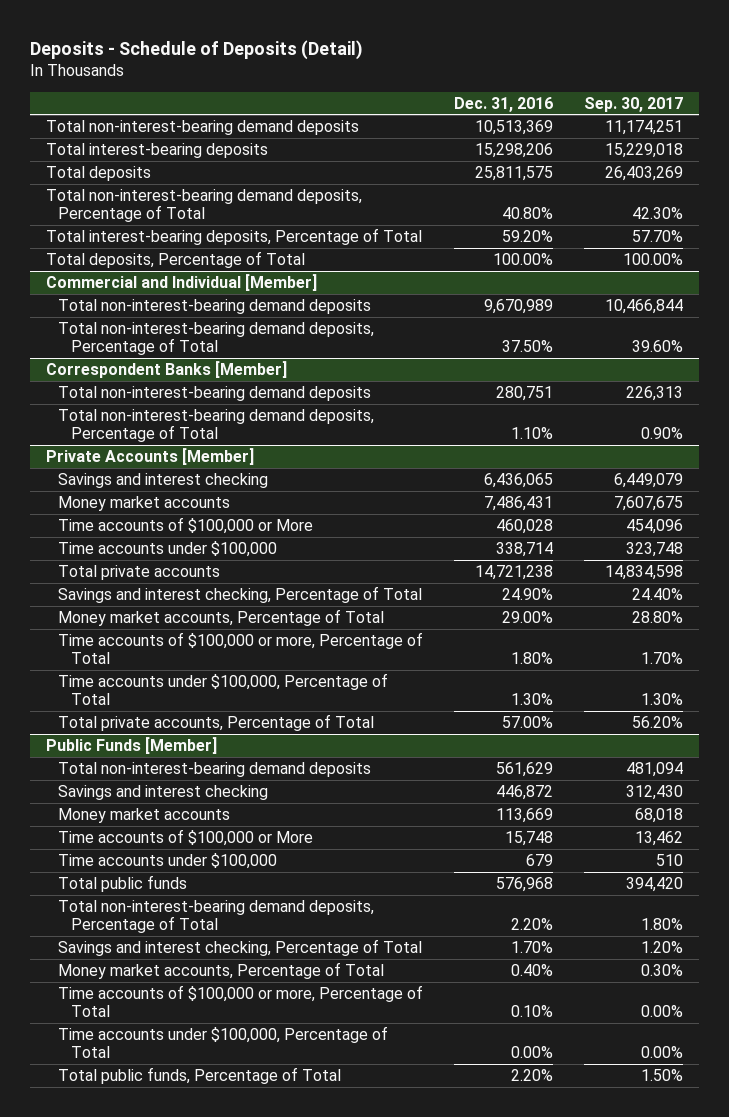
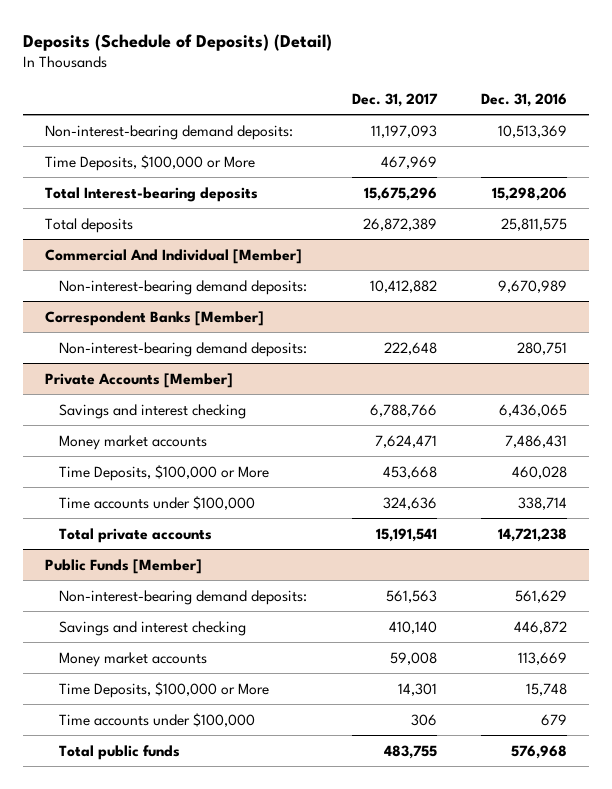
[30,39,364,60] Deposits - Schedule of Deposits (Detail) -> [22,33,332,51] Deposits (Schedule of Deposits) (Detail)
[584,96,684,112] Sep. 30, 2017 -> none
none -> [351,92,438,107] Dec. 31, 2017
[45,119,359,135] Total non-interest-bearing demand deposits -> [44,124,293,140] Non-interest-bearing demand deposits:
none -> [44,154,255,171] Time Deposits, $100,000 or More
[45,142,268,158] Total interest-bearing deposits -> [44,186,258,202] Total Interest-bearing deposits
[45,188,362,223] Total non-interest-bearing demand deposits, Percentage of Total -> none
[45,227,422,245] Total interest-bearing deposits, Percentage of Total -> none
[45,250,305,268] Total deposits, Percentage of Total -> none
[58,321,375,356] Total non-interest-bearing demand deposits, Percentage of Total -> none
[45,273,317,291] Commercial and Individual [Member] -> [44,248,302,264] Commercial And Individual [Member]
[58,298,372,314] Total non-interest-bearing demand deposits -> [58,279,307,295] Non-interest-bearing demand deposits:
[58,408,375,443] Total non-interest-bearing demand deposits, Percentage of Total -> none
[58,385,372,401] Total non-interest-bearing demand deposits -> [58,341,307,357] Non-interest-bearing demand deposits:
[58,516,314,534] Time accounts of $100,000 or More -> [58,464,269,481] Time Deposits, $100,000 or More
[58,585,423,603] Savings and interest checking, Percentage of Total -> none
[58,608,385,626] Money market accounts, Percentage of Total -> none
[58,631,424,665] Time accounts of $100,000 or more, Percentage of Total -> none
[58,672,389,706] Time accounts under $100,000, Percentage of Total -> none
[58,713,375,731] Total private accounts, Percentage of Total -> none
[58,761,372,777] Total non-interest-bearing demand deposits -> [58,589,307,605] Non-interest-bearing demand deposits:
[58,828,314,846] Time accounts of $100,000 or More -> [58,681,269,698] Time Deposits, $100,000 or More
[58,899,375,934] Total non-interest-bearing demand deposits, Percentage of Total -> none
[58,938,423,956] Savings and interest checking, Percentage of Total -> none
[58,961,385,979] Money market accounts, Percentage of Total -> none
[58,984,424,1018] Time accounts of $100,000 or more, Percentage of Total -> none
[58,1025,389,1059] Time accounts under $100,000, Percentage of Total -> none
[58,1066,342,1084] Total public funds, Percentage of Total -> none

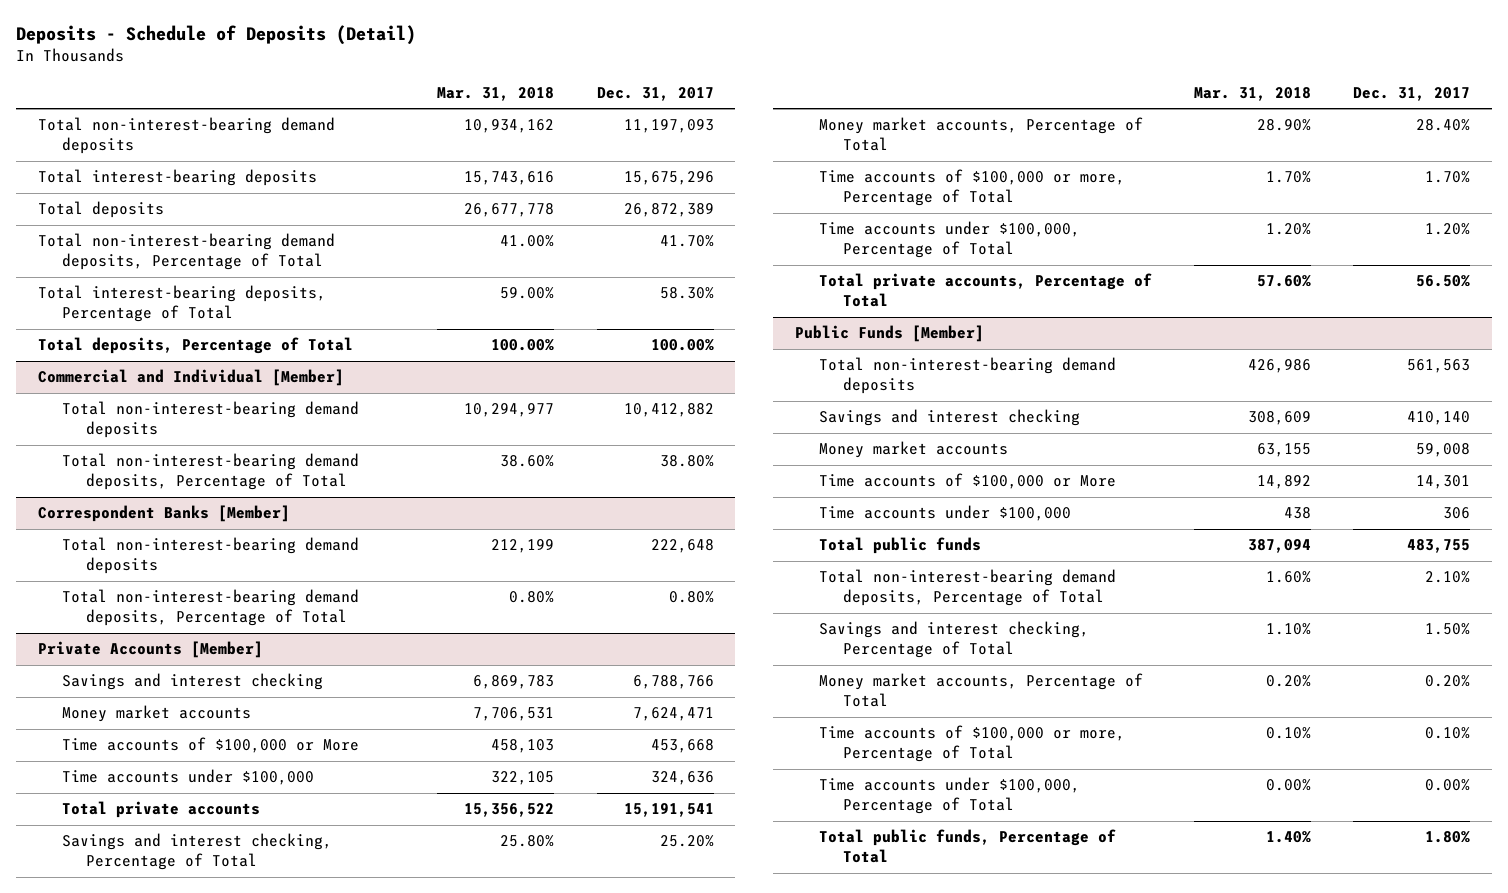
[22,33,332,51] Deposits (Schedule of Deposits) (Detail) -> [16,25,417,46] Deposits - Schedule of Deposits (Detail)
[481,92,568,107] Dec. 31, 2016 -> none
none -> [437,86,555,101] Mar. 31, 2018
[44,154,255,171] Time Deposits, $100,000 or More -> none
[44,124,293,140] Non-interest-bearing demand deposits: -> [37,117,335,155] Total non-interest-bearing demand deposits
[44,186,258,202] Total Interest-bearing deposits -> [37,169,317,187] Total interest-bearing deposits
none -> [37,233,335,271] Total non-interest-bearing demand deposits, Percentage of Total
none -> [37,285,326,323] Total interest-bearing deposits, Percentage of Total
none -> [37,337,353,355] Total deposits, Percentage of Total
[44,248,302,264] Commercial And Individual [Member] -> [37,369,344,387] Commercial and Individual [Member]
[58,279,307,295] Non-interest-bearing demand deposits: -> [61,401,359,439] Total non-interest-bearing demand deposits
none -> [61,453,359,491] Total non-interest-bearing demand deposits, Percentage of Total
[58,341,307,357] Non-interest-bearing demand deposits: -> [61,537,359,575] Total non-interest-bearing demand deposits
none -> [61,589,359,627] Total non-interest-bearing demand deposits, Percentage of Total
[58,464,269,481] Time Deposits, $100,000 or More -> [61,737,359,754] Time accounts of $100,000 or More
none -> [61,833,332,871] Savings and interest checking, Percentage of Total
none -> [818,117,1143,152] Money market accounts, Percentage of Total
none -> [818,169,1125,207] Time accounts of $100,000 or more, Percentage of Total
none -> [818,221,1080,259] Time accounts under $100,000, Percentage of Total
none -> [818,273,1152,308] Total private accounts, Percentage of Total
[58,589,307,605] Non-interest-bearing demand deposits: -> [818,357,1116,395] Total non-interest-bearing demand deposits
[58,681,269,698] Time Deposits, $100,000 or More -> [818,473,1116,490] Time accounts of $100,000 or More
none -> [818,569,1116,607] Total non-interest-bearing demand deposits, Percentage of Total
none -> [818,621,1089,659] Savings and interest checking, Percentage of Total
none -> [818,673,1143,708] Money market accounts, Percentage of Total
none -> [818,725,1125,763] Time accounts of $100,000 or more, Percentage of Total
none -> [818,777,1080,815] Time accounts under $100,000, Percentage of Total
none -> [818,829,1116,864] Total public funds, Percentage of Total

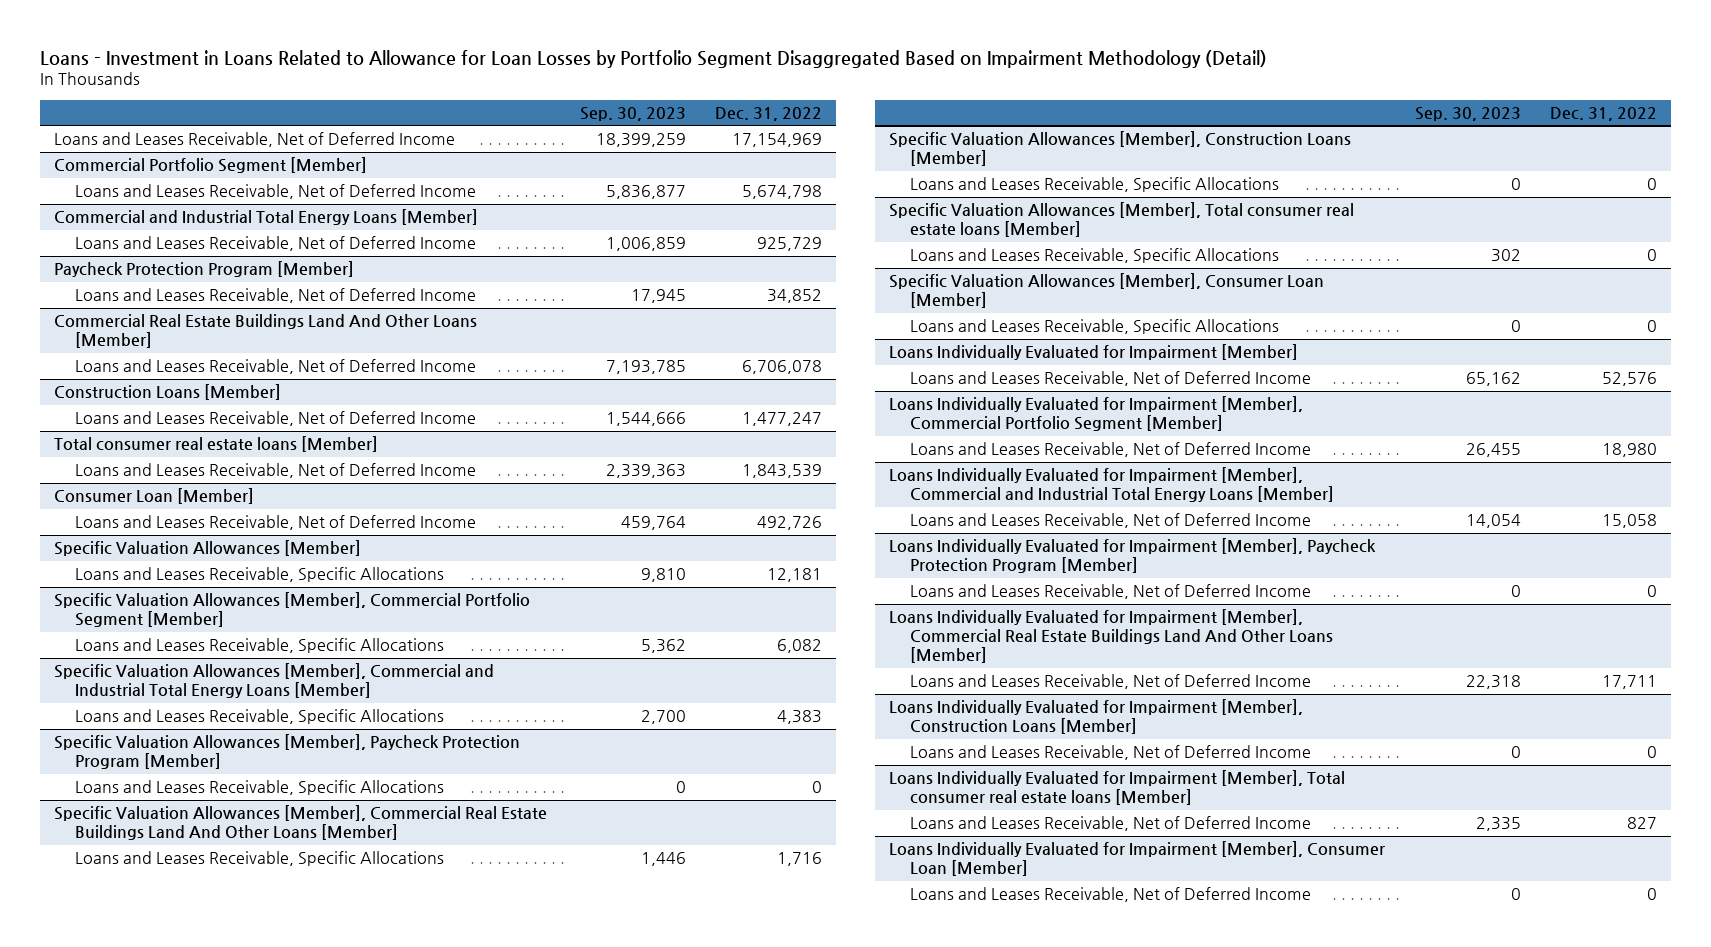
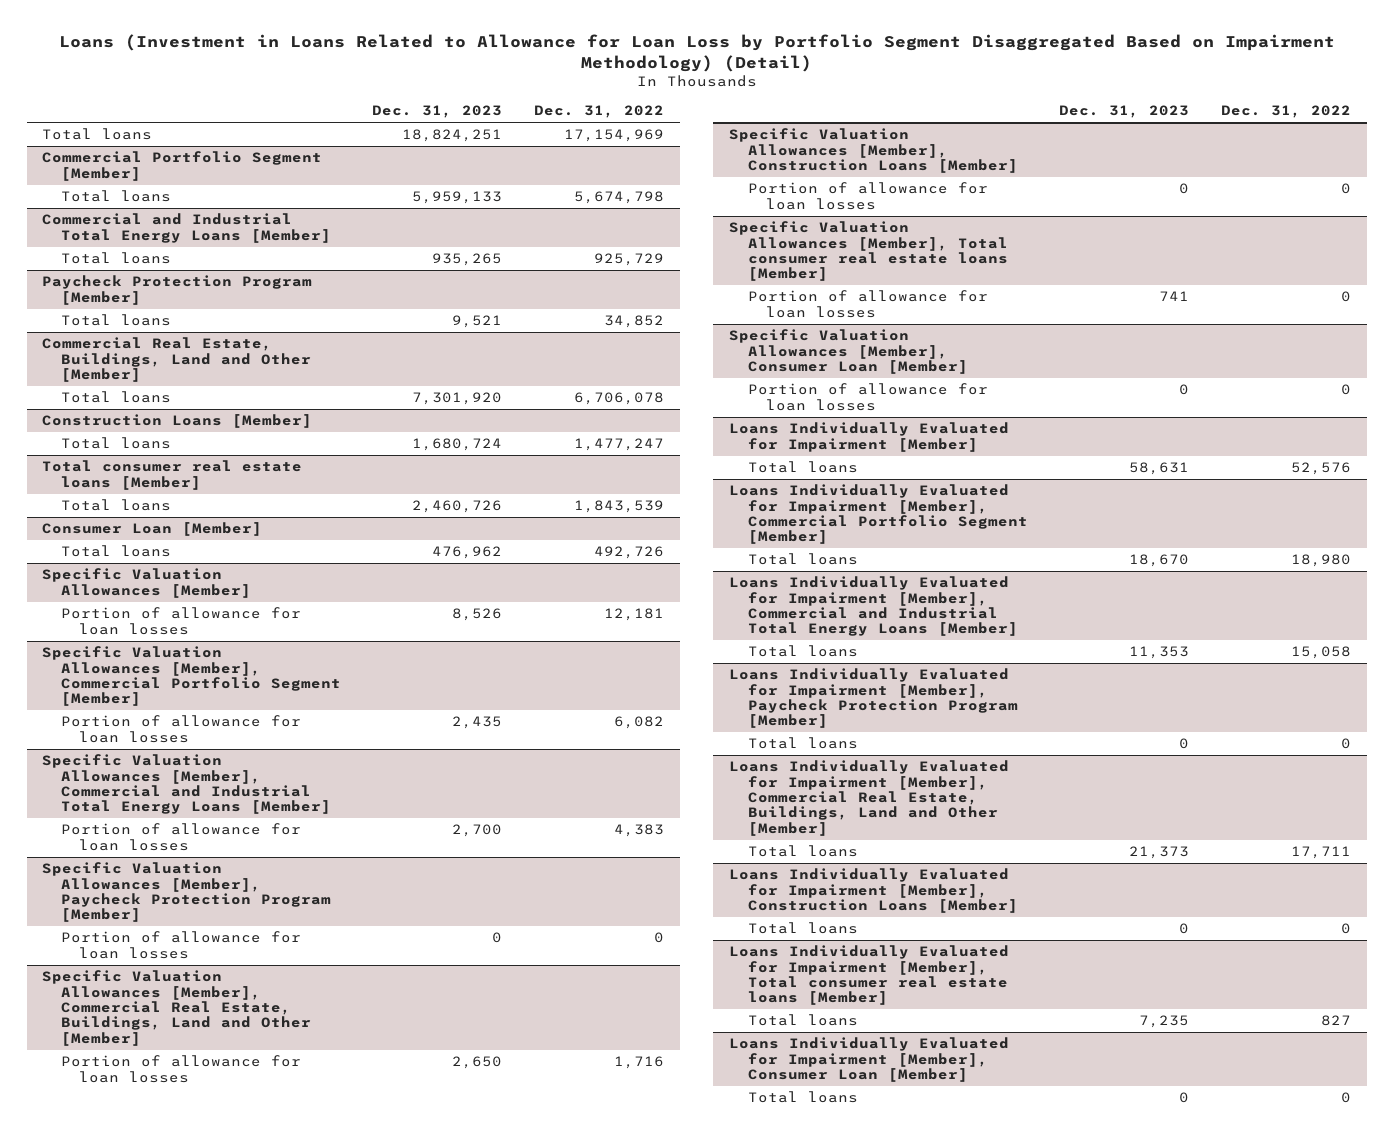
[39,49,1267,68] Loans - Investment in Loans Related to Allowance for Loan Losses by Portfolio Segment Disaggregated Based on Impairment Methodology (Detail) -> [58,34,1335,72] Loans (Investment in Loans Related to Allowance for Loan Loss by Portfolio Segment Disaggregated Based on Impairment Methodology) (Detail)
[579,106,686,121] Sep. 30, 2023 -> none
none -> [372,105,503,119] Dec. 31, 2023
[54,132,456,148] Loans and Leases Receivable, Net of Deferred Income -> [42,128,153,141] Total loans
[75,184,477,200] Loans and Leases Receivable, Net of Deferred Income -> [60,190,171,203] Total loans
[75,236,477,252] Loans and Leases Receivable, Net of Deferred Income -> [60,252,171,265] Total loans
[75,288,477,304] Loans and Leases Receivable, Net of Deferred Income -> [60,314,171,327] Total loans
[54,314,478,349] Commercial Real Estate Buildings Land And Other Loans [Member] -> [42,337,311,383] Commercial Real Estate, Buildings, Land and Other [Member]
[75,359,477,375] Loans and Leases Receivable, Net of Deferred Income -> [60,391,171,404] Total loans
[75,411,477,427] Loans and Leases Receivable, Net of Deferred Income -> [60,437,171,450] Total loans
[75,463,477,479] Loans and Leases Receivable, Net of Deferred Income -> [60,499,171,512] Total loans
[75,515,477,531] Loans and Leases Receivable, Net of Deferred Income -> [60,545,171,558] Total loans
[75,567,445,583] Loans and Leases Receivable, Specific Allocations -> [60,607,301,635] Portion of allowance for loan losses
[75,638,445,654] Loans and Leases Receivable, Specific Allocations -> [60,715,301,743] Portion of allowance for loan losses
[75,709,445,725] Loans and Leases Receivable, Specific Allocations -> [60,823,301,851] Portion of allowance for loan losses
[75,780,445,796] Loans and Leases Receivable, Specific Allocations -> [60,931,301,959] Portion of allowance for loan losses
[54,805,548,841] Specific Valuation Allowances [Member], Commercial Real Estate Buildings Land And Other Loans [Member] -> [42,970,311,1046] Specific Valuation Allowances [Member], Commercial Real Estate, Buildings, Land and Other [Member]
[75,851,445,867] Loans and Leases Receivable, Specific Allocations -> [60,1055,301,1083] Portion of allowance for loan losses
[910,177,1280,193] Loans and Leases Receivable, Specific Allocations -> [747,182,988,210] Portion of allowance for loan losses
[910,248,1280,264] Loans and Leases Receivable, Specific Allocations -> [747,290,988,318] Portion of allowance for loan losses
[910,319,1280,335] Loans and Leases Receivable, Specific Allocations -> [747,383,988,411] Portion of allowance for loan losses
[910,371,1312,387] Loans and Leases Receivable, Net of Deferred Income -> [747,461,858,474] Total loans
[910,442,1312,458] Loans and Leases Receivable, Net of Deferred Income -> [747,553,858,566] Total loans
[910,513,1312,529] Loans and Leases Receivable, Net of Deferred Income -> [747,645,858,658] Total loans
[910,584,1312,600] Loans and Leases Receivable, Net of Deferred Income -> [747,737,858,750] Total loans
[889,609,1334,664] Loans Individually Evaluated for Impairment [Member], Commercial Real Estate Buildings Land And Other Loans [Member] -> [729,760,1010,836] Loans Individually Evaluated for Impairment [Member], Commercial Real Estate, Buildings, Land and Other [Member]
[910,674,1312,690] Loans and Leases Receivable, Net of Deferred Income -> [747,845,858,858] Total loans
[910,745,1312,761] Loans and Leases Receivable, Net of Deferred Income -> [747,922,858,935] Total loans
[910,816,1312,832] Loans and Leases Receivable, Net of Deferred Income -> [747,1014,858,1027] Total loans
[910,887,1312,903] Loans and Leases Receivable, Net of Deferred Income -> [747,1091,858,1104] Total loans

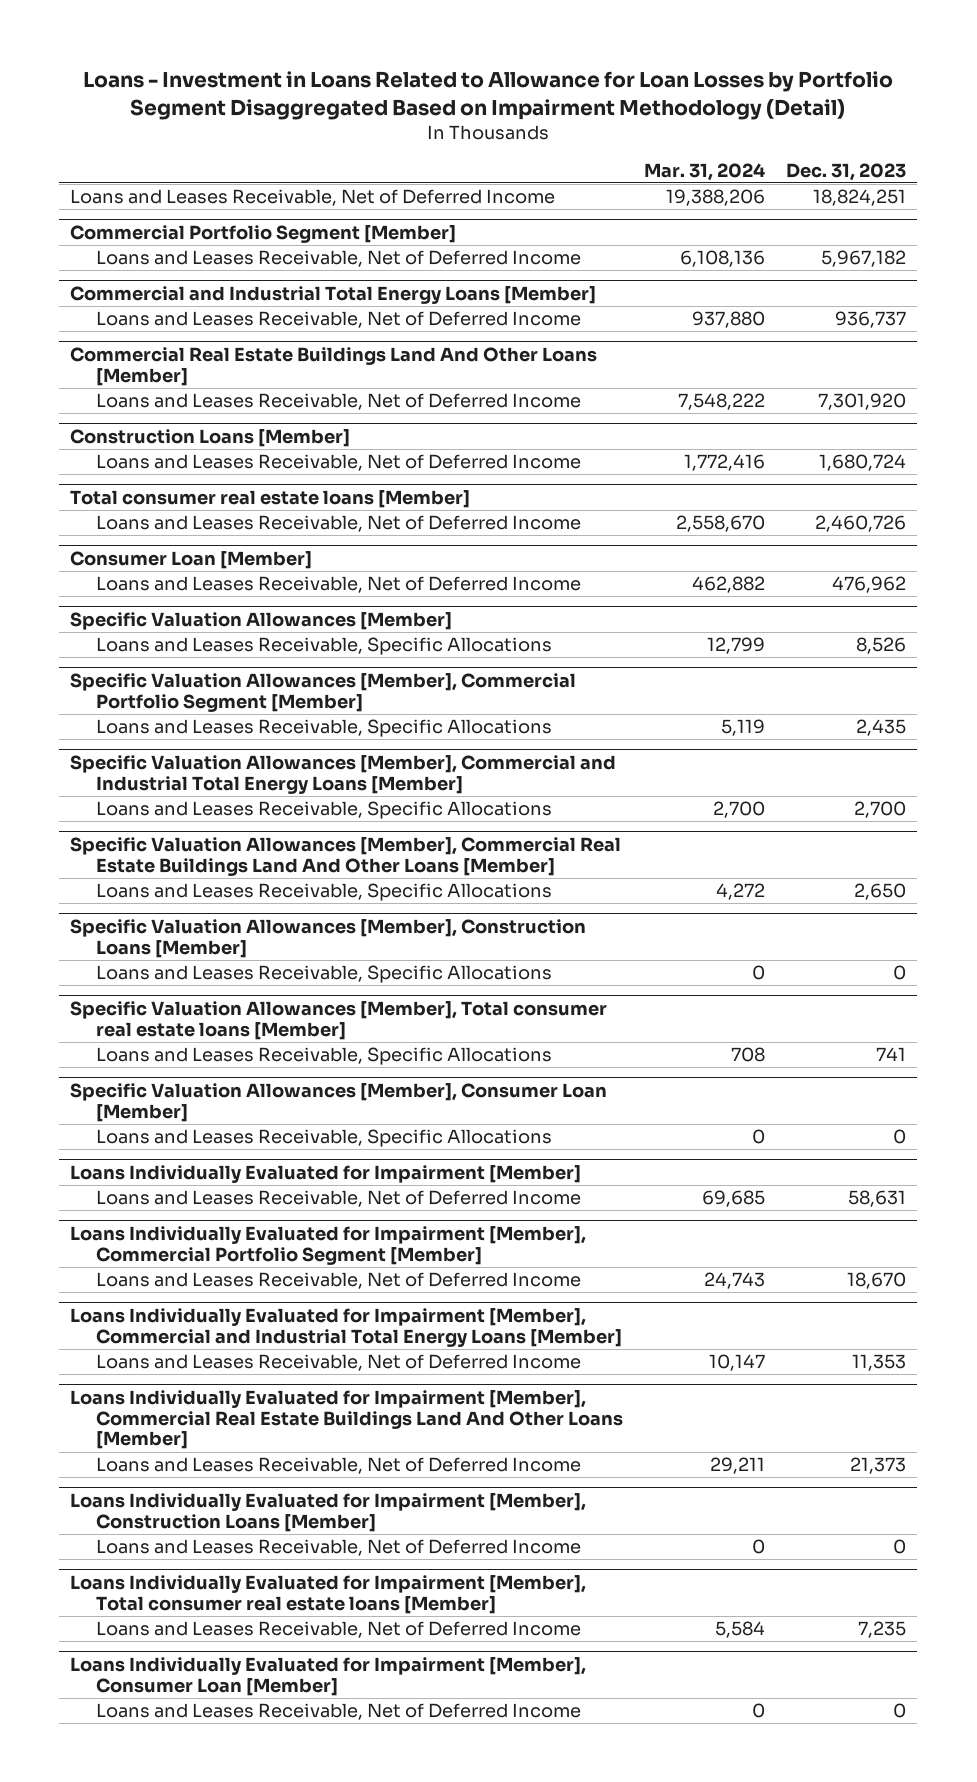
[58,34,1335,72] Loans (Investment in Loans Related to Allowance for Loan Loss by Portfolio Segment Disaggregated Based on Impairment Methodology) (Detail) -> [83,71,894,121] Loans - Investment in Loans Related to Allowance for Loan Losses by Portfolio Segment Disaggregated Based on Impairment Methodology (Detail)
[534,105,665,119] Dec. 31, 2022 -> none
none -> [644,162,766,181] Mar. 31, 2024
[42,128,153,141] Total loans -> [70,189,556,207] Loans and Leases Receivable, Net of Deferred Income
[60,190,171,203] Total loans -> none
none -> [96,250,582,268] Loans and Leases Receivable, Net of Deferred Income
[60,252,171,265] Total loans -> none
[42,275,313,305] Paycheck Protection Program [Member] -> none
[60,314,171,327] Total loans -> none
none -> [96,311,582,329] Loans and Leases Receivable, Net of Deferred Income
[42,337,311,383] Commercial Real Estate, Buildings, Land and Other [Member] -> [70,346,598,386] Commercial Real Estate Buildings Land And Other Loans [Member]
[60,391,171,404] Total loans -> [96,393,582,411] Loans and Leases Receivable, Net of Deferred Income
[60,437,171,450] Total loans -> [96,454,582,472] Loans and Leases Receivable, Net of Deferred Income
[60,499,171,512] Total loans -> [96,515,582,533] Loans and Leases Receivable, Net of Deferred Income
[60,545,171,558] Total loans -> [96,576,582,594] Loans and Leases Receivable, Net of Deferred Income
[60,607,301,635] Portion of allowance for loan losses -> [96,637,553,656] Loans and Leases Receivable, Specific Allocations
[60,715,301,743] Portion of allowance for loan losses -> [96,719,553,738] Loans and Leases Receivable, Specific Allocations
[42,862,331,923] Specific Valuation Allowances [Member], Paycheck Protection Program [Member] -> none
[60,931,301,959] Portion of allowance for loan losses -> none
[60,823,301,851] Portion of allowance for loan losses -> [96,801,553,820] Loans and Leases Receivable, Specific Allocations
[42,970,311,1046] Specific Valuation Allowances [Member], Commercial Real Estate, Buildings, Land and Other [Member] -> [70,836,622,876] Specific Valuation Allowances [Member], Commercial Real Estate Buildings Land And Other Loans [Member]
[60,1055,301,1083] Portion of allowance for loan losses -> [96,883,553,902] Loans and Leases Receivable, Specific Allocations
[747,182,988,210] Portion of allowance for loan losses -> [96,965,553,984] Loans and Leases Receivable, Specific Allocations
[747,290,988,318] Portion of allowance for loan losses -> [96,1047,553,1066] Loans and Leases Receivable, Specific Allocations
[747,383,988,411] Portion of allowance for loan losses -> [96,1129,553,1148] Loans and Leases Receivable, Specific Allocations
[747,461,858,474] Total loans -> [96,1190,582,1208] Loans and Leases Receivable, Net of Deferred Income
[747,553,858,566] Total loans -> [96,1272,582,1290] Loans and Leases Receivable, Net of Deferred Income
[729,668,1018,729] Loans Individually Evaluated for Impairment [Member], Paycheck Protection Program [Member] -> none
[747,737,858,750] Total loans -> none
[747,645,858,658] Total loans -> [96,1354,582,1372] Loans and Leases Receivable, Net of Deferred Income
[729,760,1010,836] Loans Individually Evaluated for Impairment [Member], Commercial Real Estate, Buildings, Land and Other [Member] -> [70,1389,624,1450] Loans Individually Evaluated for Impairment [Member], Commercial Real Estate Buildings Land And Other Loans [Member]
[747,845,858,858] Total loans -> [96,1457,582,1475] Loans and Leases Receivable, Net of Deferred Income
[747,922,858,935] Total loans -> [96,1539,582,1557] Loans and Leases Receivable, Net of Deferred Income
[747,1014,858,1027] Total loans -> [96,1621,582,1639] Loans and Leases Receivable, Net of Deferred Income
[747,1091,858,1104] Total loans -> [96,1703,582,1721] Loans and Leases Receivable, Net of Deferred Income

